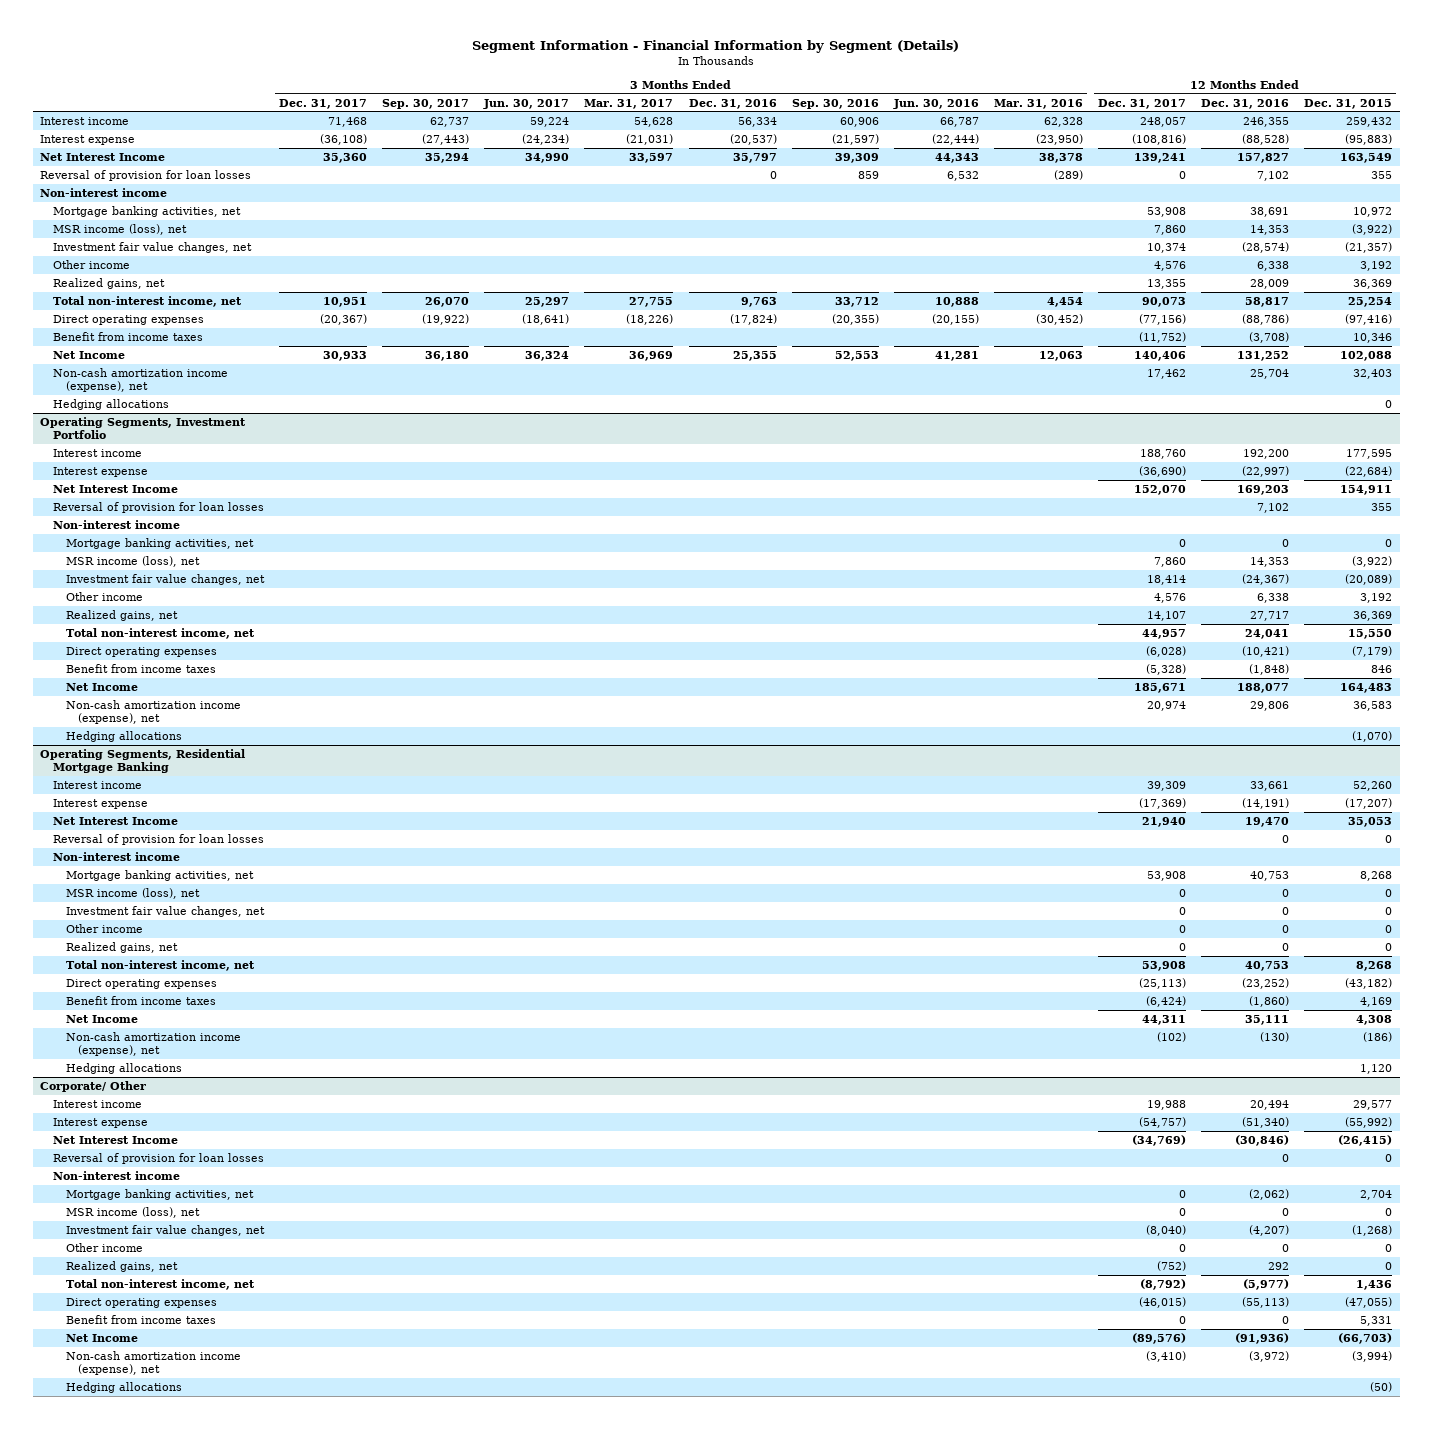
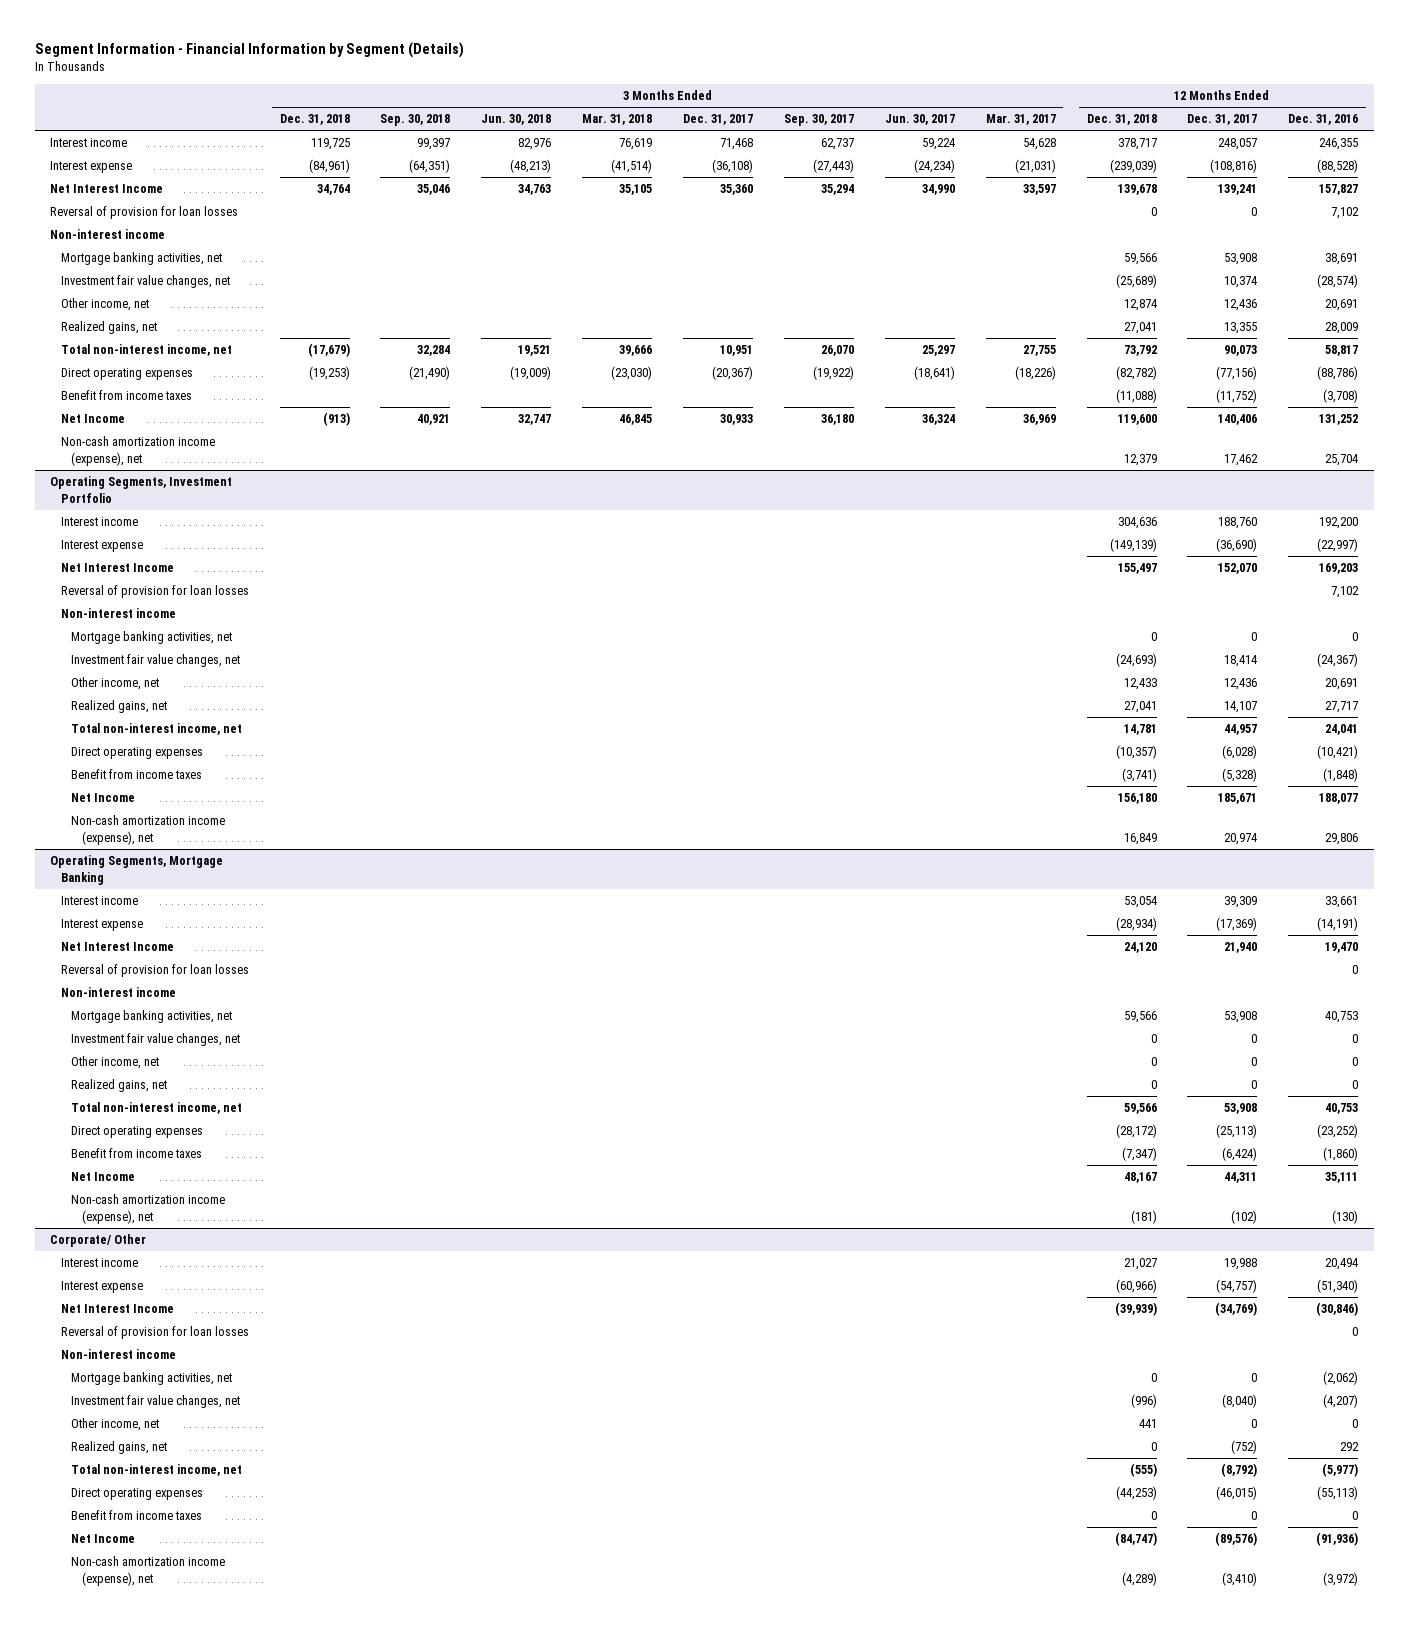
[688,98,777,109] Dec. 31, 2016 -> none
[791,98,879,109] Sep. 30, 2016 -> none
[892,98,979,109] Jun. 30, 2016 -> none
[993,98,1083,109] Mar. 31, 2016 -> none
[1304,98,1393,109] Dec. 31, 2015 -> none
none -> [279,114,350,126] Dec. 31, 2018
none -> [380,114,451,127] Sep. 30, 2018
none -> [481,114,552,126] Jun. 30, 2018
none -> [582,114,653,126] Mar. 31, 2018
none -> [1086,114,1157,126] Dec. 31, 2018
[52,223,187,235] MSR income (loss), net -> none
[52,259,130,269] Other income -> [60,298,149,312] Other income, net
[1154,260,1187,271] 4,576 -> [1224,299,1258,312] 12,436
[1257,260,1290,271] 6,338 -> [1325,299,1359,312] 20,691
[52,398,169,410] Hedging allocations -> none
[65,555,200,567] MSR income (loss), net -> none
[65,591,143,601] Other income -> [71,677,160,691] Other income, net
[1154,592,1187,603] 4,576 -> [1224,678,1258,691] 12,436
[1257,592,1290,603] 6,338 -> [1325,678,1359,691] 20,691
[65,730,182,742] Hedging allocations -> none
[40,748,246,774] Operating Segments, Residential Mortgage Banking -> [49,855,223,885] Operating Segments, Mortgage Banking
[65,887,200,899] MSR income (loss), net -> none
[65,923,143,933] Other income -> [71,1056,160,1070] Other income, net
[65,1062,182,1074] Hedging allocations -> none
[65,1206,200,1218] MSR income (loss), net -> none
[65,1242,143,1252] Other income -> [71,1418,160,1432] Other income, net
[65,1381,182,1393] Hedging allocations -> none

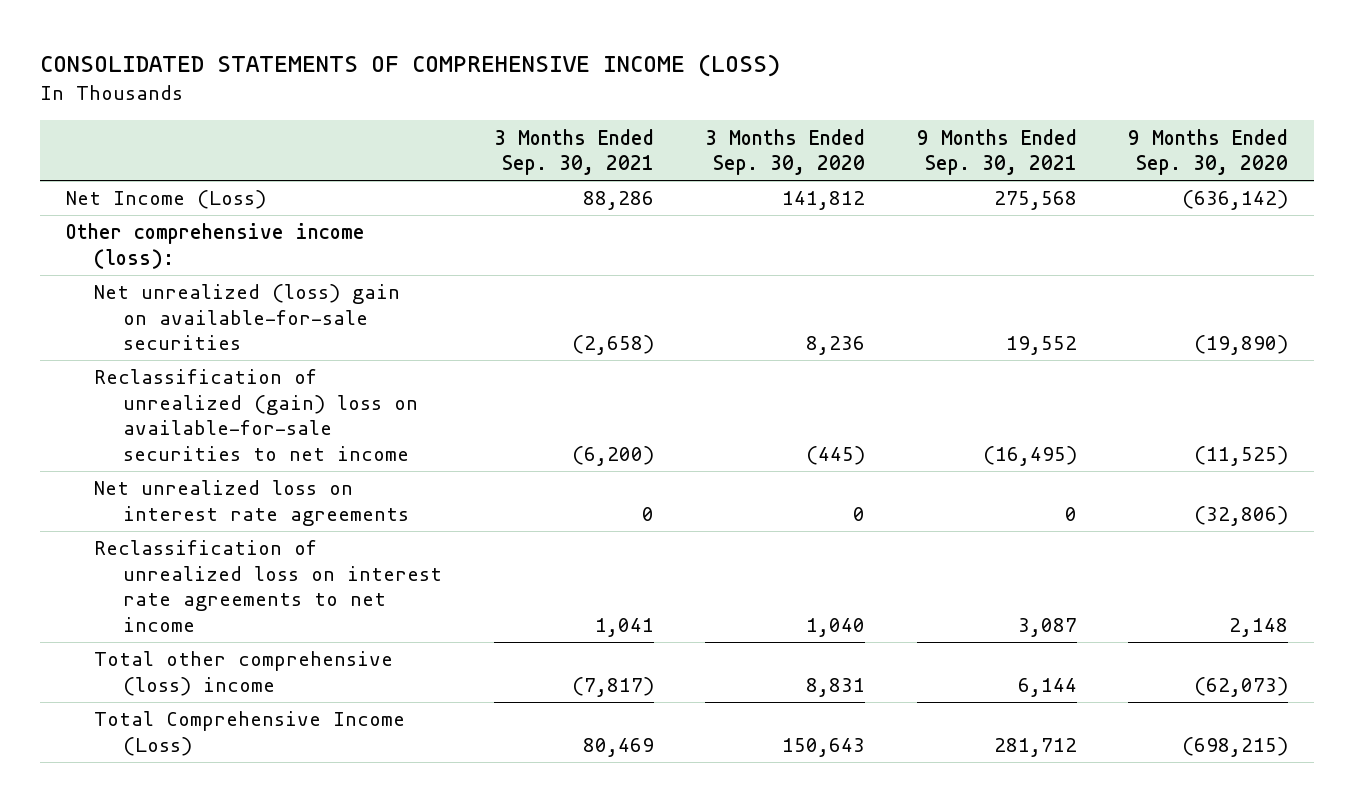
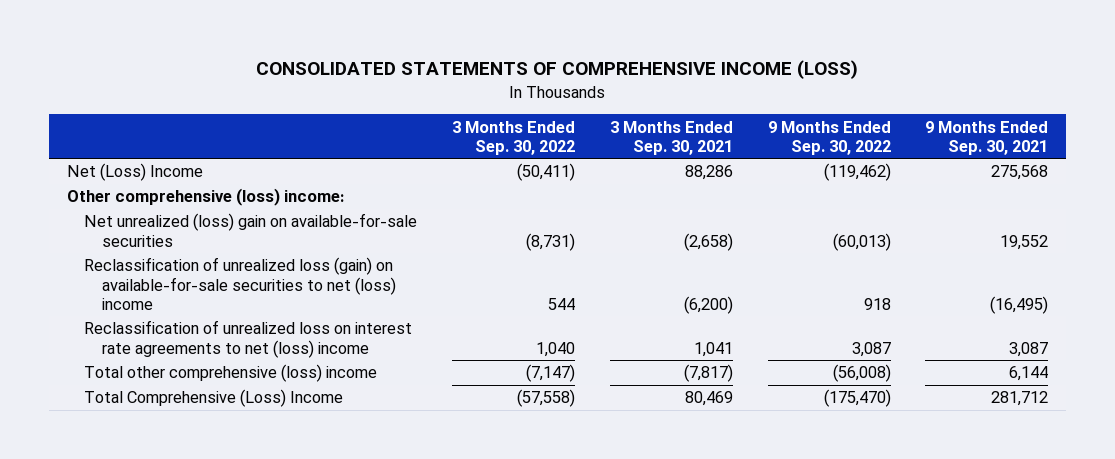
[705,128,866,176] 3 Months Ended Sep. 30, 2020 -> none
[1128,128,1289,176] 9 Months Ended Sep. 30, 2020 -> none
none -> [451,120,575,156] 3 Months Ended Sep. 30, 2022
none -> [767,120,891,156] 9 Months Ended Sep. 30, 2022
[65,190,266,210] Net Income (Loss) -> [66,163,203,182] Net (Loss) Income
[65,223,365,269] Other comprehensive income (loss): -> [66,188,344,207] Other comprehensive (loss) income:
[94,480,410,526] Net unrealized loss on interest rate agreements -> none
[94,369,419,461] Reclassification of unrealized (gain) loss on available-for-sale securities to net income -> [84,257,396,310] Reclassification of unrealized loss (gain) on available-for-sale securities to net (loss) income
[94,540,443,632] Reclassification of unrealized loss on interest rate agreements to net income -> [84,320,413,358] Reclassification of unrealized loss on interest rate agreements to net (loss) income
[94,711,406,756] Total Comprehensive Income (Loss) -> [84,389,344,408] Total Comprehensive (Loss) Income

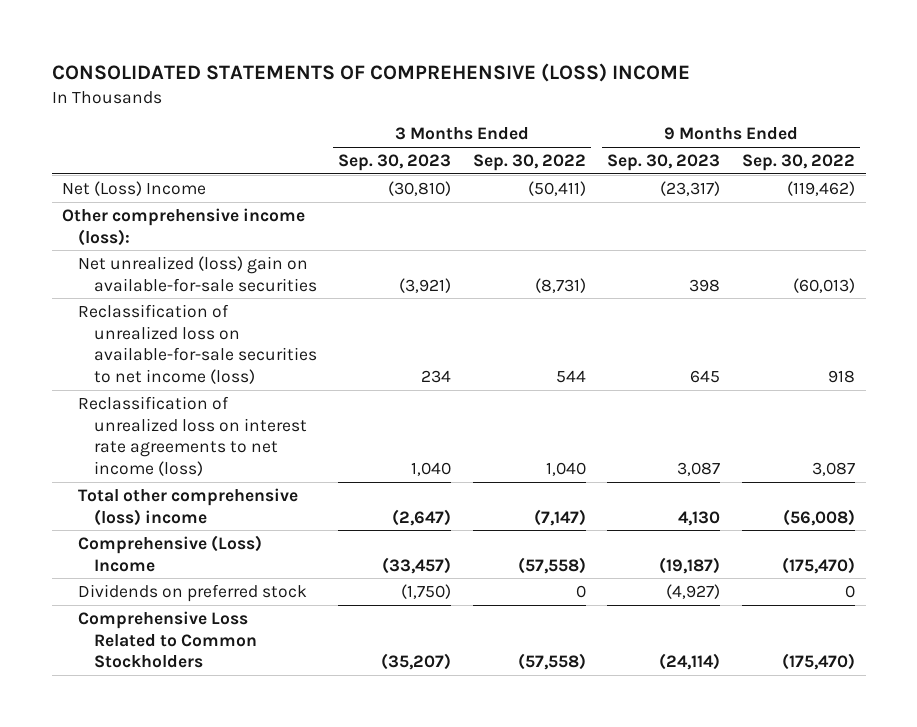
[256,60,859,80] CONSOLIDATED STATEMENTS OF COMPREHENSIVE INCOME (LOSS) -> [51,62,690,82] CONSOLIDATED STATEMENTS OF COMPREHENSIVE (LOSS) INCOME
[609,120,733,156] 3 Months Ended Sep. 30, 2021 -> none
[925,120,1049,156] 9 Months Ended Sep. 30, 2021 -> none
none -> [338,154,452,172] Sep. 30, 2023
none -> [607,154,721,172] Sep. 30, 2023
[66,188,344,207] Other comprehensive (loss) income: -> [62,207,306,246] Other comprehensive income (loss):
[84,257,396,310] Reclassification of unrealized loss (gain) on available-for-sale securities to net (loss) income -> [77,303,317,384] Reclassification of unrealized loss on available-for-sale securities to net income (loss)
[84,320,413,358] Reclassification of unrealized loss on interest rate agreements to net (loss) income -> [77,395,307,476] Reclassification of unrealized loss on interest rate agreements to net income (loss)
[84,389,344,408] Total Comprehensive (Loss) Income -> [77,534,262,572] Comprehensive (Loss) Income
none -> [77,583,307,602] Dividends on preferred stock
none -> [77,610,257,669] Comprehensive Loss Related to Common Stockholders

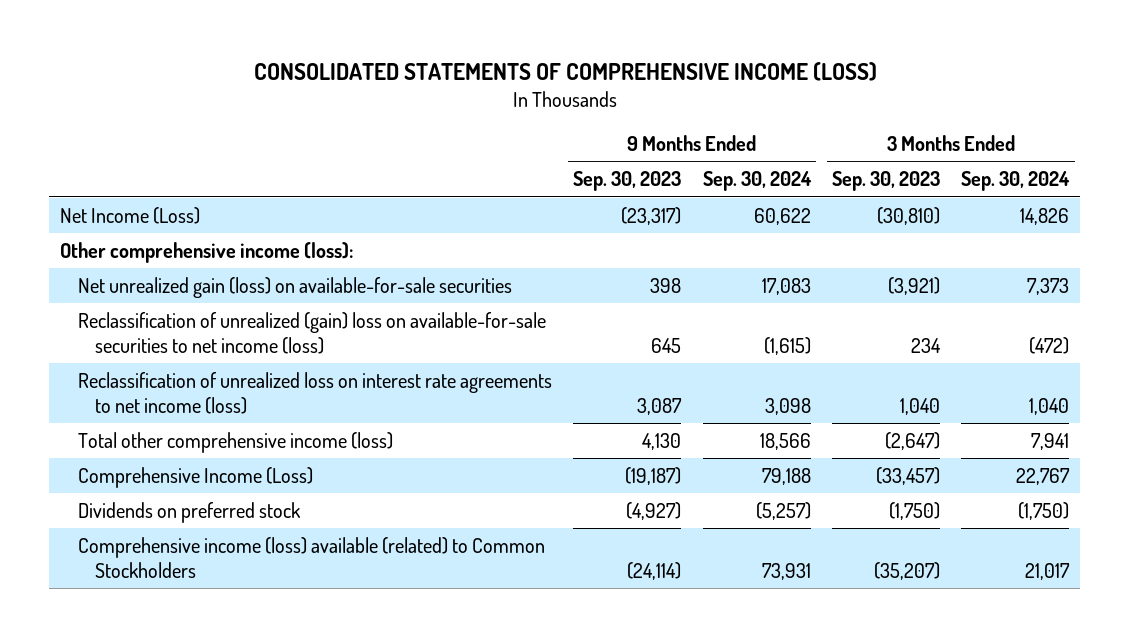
[51,62,690,82] CONSOLIDATED STATEMENTS OF COMPREHENSIVE (LOSS) INCOME -> [253,62,877,82] CONSOLIDATED STATEMENTS OF COMPREHENSIVE INCOME (LOSS)
[472,154,586,172] Sep. 30, 2022 -> none
[741,154,855,172] Sep. 30, 2022 -> none
none -> [702,171,812,192] Sep. 30, 2024
none -> [961,171,1071,192] Sep. 30, 2024
[62,180,207,196] Net (Loss) Income -> [60,206,201,224] Net Income (Loss)
[77,255,317,292] Net unrealized (loss) gain on available-for-sale securities -> [77,276,512,298] Net unrealized gain (loss) on available-for-sale securities
[77,303,317,384] Reclassification of unrealized loss on available-for-sale securities to net income (loss) -> [77,311,546,354] Reclassification of unrealized (gain) loss on available-for-sale securities to net income (loss)
[77,487,298,526] Total other comprehensive (loss) income -> [77,431,393,453] Total other comprehensive income (loss)
[77,534,262,572] Comprehensive (Loss) Income -> [77,466,313,488] Comprehensive Income (Loss)
[77,610,257,669] Comprehensive Loss Related to Common Stockholders -> [77,536,545,578] Comprehensive income (loss) available (related) to Common Stockholders

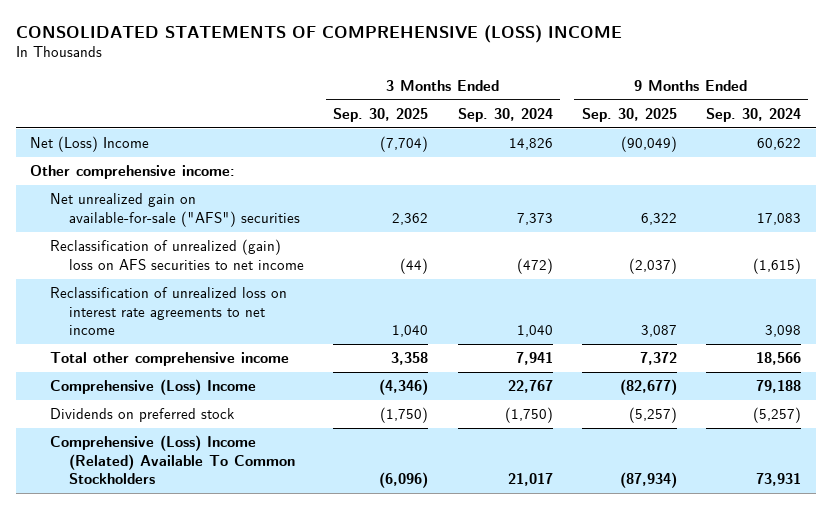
[253,62,877,82] CONSOLIDATED STATEMENTS OF COMPREHENSIVE INCOME (LOSS) -> [15,24,622,43] CONSOLIDATED STATEMENTS OF COMPREHENSIVE (LOSS) INCOME
[573,171,682,192] Sep. 30, 2023 -> none
[831,171,940,192] Sep. 30, 2023 -> none
none -> [333,107,429,122] Sep. 30, 2025
none -> [581,107,677,122] Sep. 30, 2025
[60,206,201,224] Net Income (Loss) -> [30,136,150,153] Net (Loss) Income
[60,241,354,263] Other comprehensive income (loss): -> [30,165,236,180] Other comprehensive income:
[77,276,512,298] Net unrealized gain (loss) on available-for-sale securities -> [49,193,300,227] Net unrealized gain on available-for-sale ("AFS") securities
[77,311,546,354] Reclassification of unrealized (gain) loss on available-for-sale securities to net income (loss) -> [49,239,304,270] Reclassification of unrealized (gain) loss on AFS securities to net income
[77,371,552,414] Reclassification of unrealized loss on interest rate agreements to net income (loss) -> [49,287,287,336] Reclassification of unrealized loss on interest rate agreements to net income
[77,431,393,453] Total other comprehensive income (loss) -> [49,352,289,367] Total other comprehensive income
[77,466,313,488] Comprehensive Income (Loss) -> [49,379,256,396] Comprehensive (Loss) Income
[77,536,545,578] Comprehensive income (loss) available (related) to Common Stockholders -> [49,435,295,485] Comprehensive (Loss) Income (Related) Available To Common Stockholders

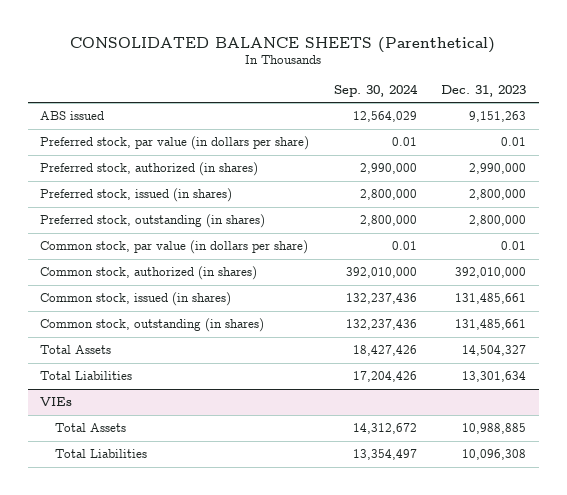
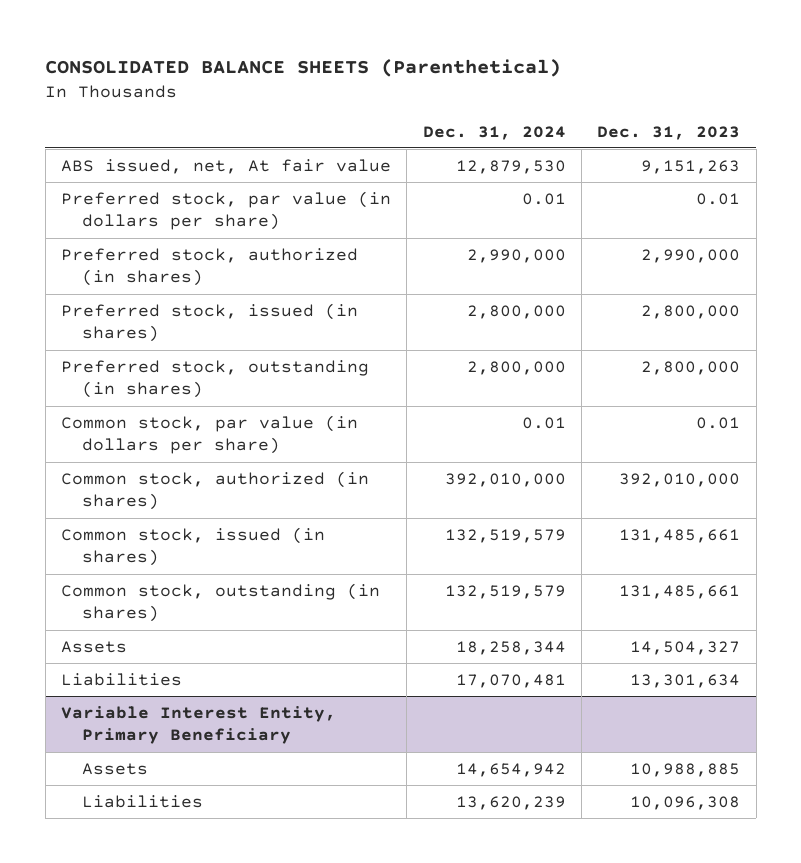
[333,83,418,97] Sep. 30, 2024 -> none
none -> [422,125,566,140] Dec. 31, 2024
[40,111,105,121] ABS issued -> [60,158,391,174] ABS issued, net, At fair value
[40,345,112,355] Total Assets -> [60,640,127,653] Assets
[40,371,133,381] Total Liabilities -> [60,672,182,686] Liabilities
[40,397,73,407] VIEs -> [60,705,336,745] Variable Interest Entity, Primary Beneficiary
[54,423,126,433] Total Assets -> [81,762,148,775] Assets
[54,449,147,459] Total Liabilities -> [81,794,203,808] Liabilities

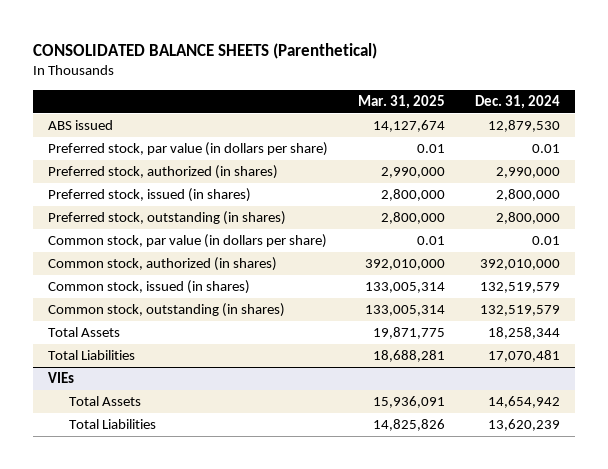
[597,125,741,140] Dec. 31, 2023 -> none
none -> [358,94,446,109] Mar. 31, 2025
[60,158,391,174] ABS issued, net, At fair value -> [48,120,114,131] ABS issued
[60,640,127,653] Assets -> [48,327,121,338] Total Assets
[60,672,182,686] Liabilities -> [48,350,136,361] Total Liabilities
[60,705,336,745] Variable Interest Entity, Primary Beneficiary -> [48,372,75,384] VIEs
[81,762,148,775] Assets -> [68,396,141,407] Total Assets
[81,794,203,808] Liabilities -> [68,419,156,430] Total Liabilities

